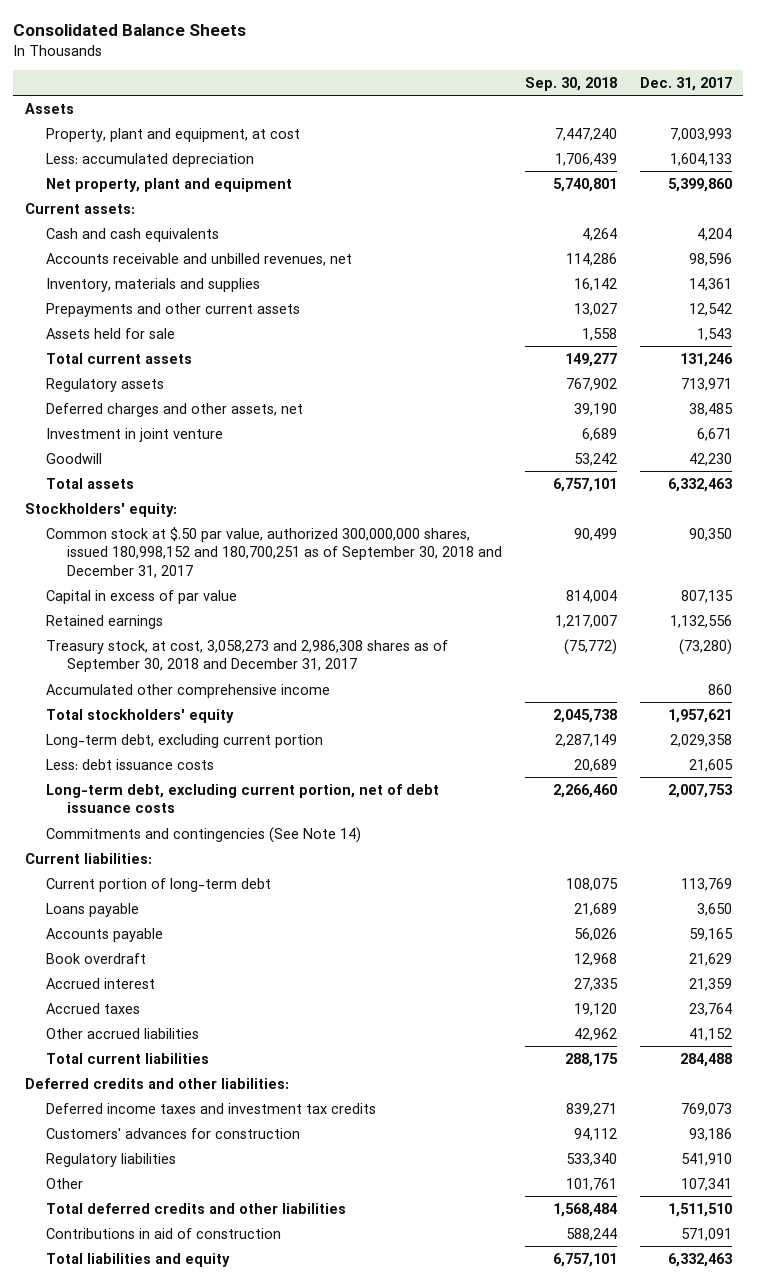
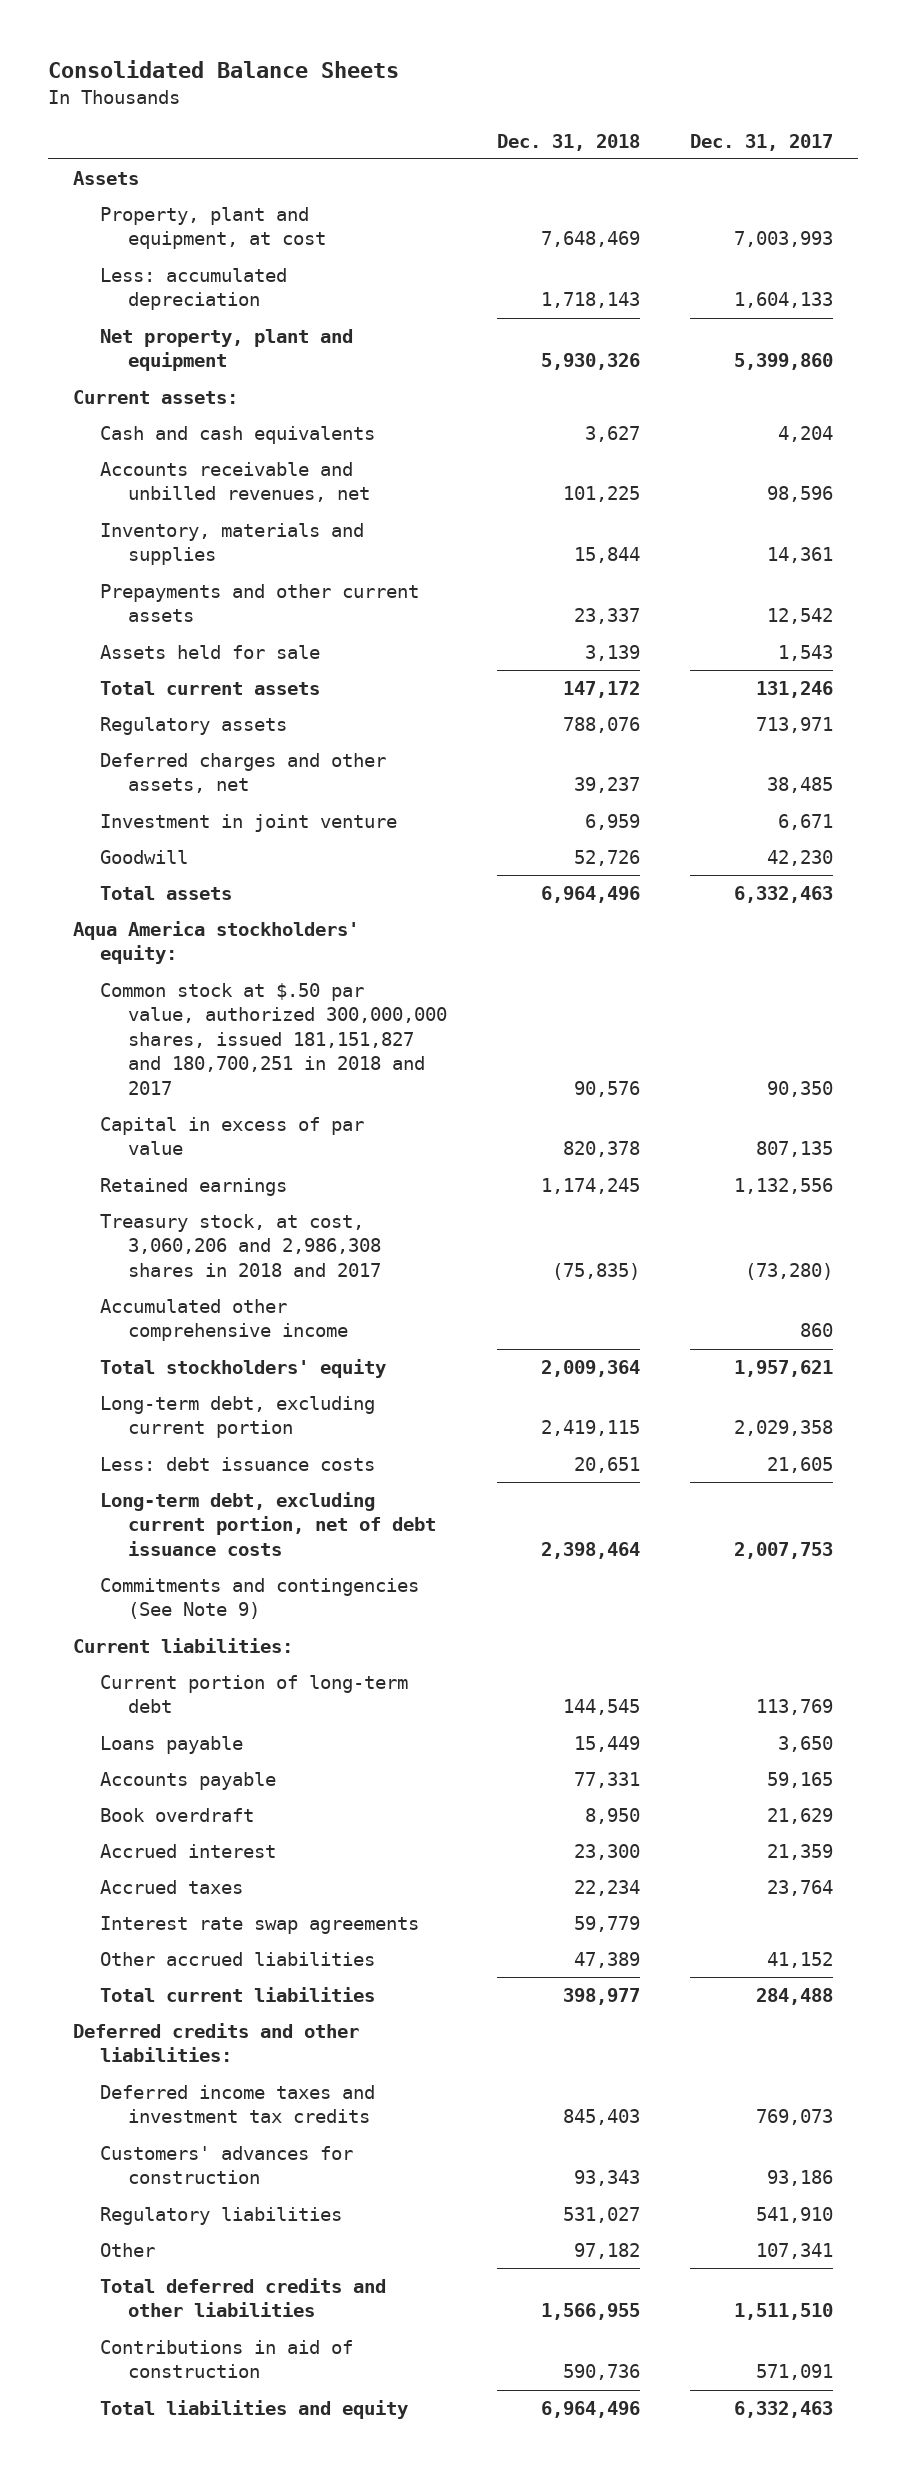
[524,76,617,91] Sep. 30, 2018 -> none
none -> [496,133,640,151] Dec. 31, 2018
[25,502,178,517] Stockholders' equity: -> [73,921,360,965] Aqua America stockholders' equity:
[45,526,502,578] Common stock at $.50 par value, authorized 300,000,000 shares, issued 180,998,152 and 180,700,251 as of September 30, 2018 and December 31, 2017 -> [100,983,447,1095] Common stock at $.50 par value, authorized 300,000,000 shares, issued 181,151,827 and 180,700,251 in 2018 and 2017
[45,639,448,673] Treasury stock, at cost, 3,058,273 and 2,986,308 shares as of September 30, 2018 and December 31, 2017 -> [100,1214,381,1277] Treasury stock, at cost, 3,060,206 and 2,986,308 shares in 2018 and 2017
[45,826,361,843] Commitments and contingencies (See Note 14) -> [100,1578,420,1620] Commitments and contingencies (See Note 9)
none -> [100,1916,420,1935] Interest rate swap agreements

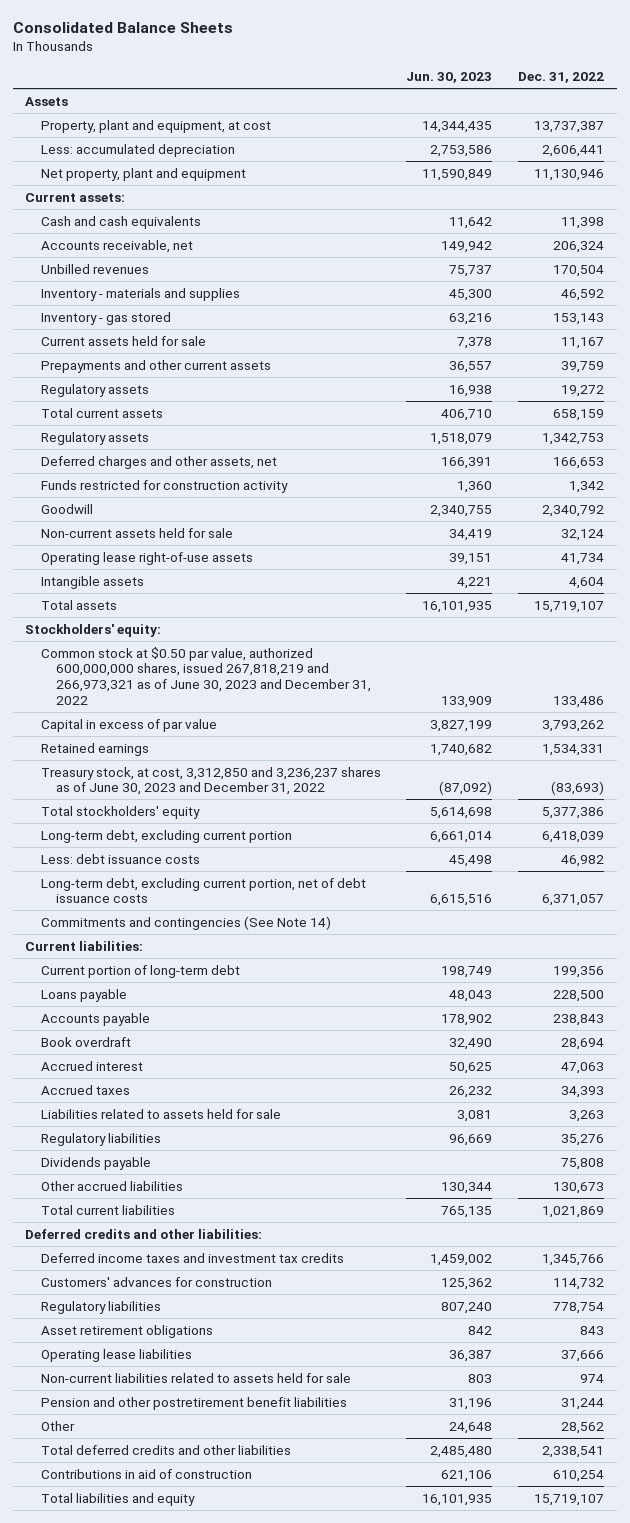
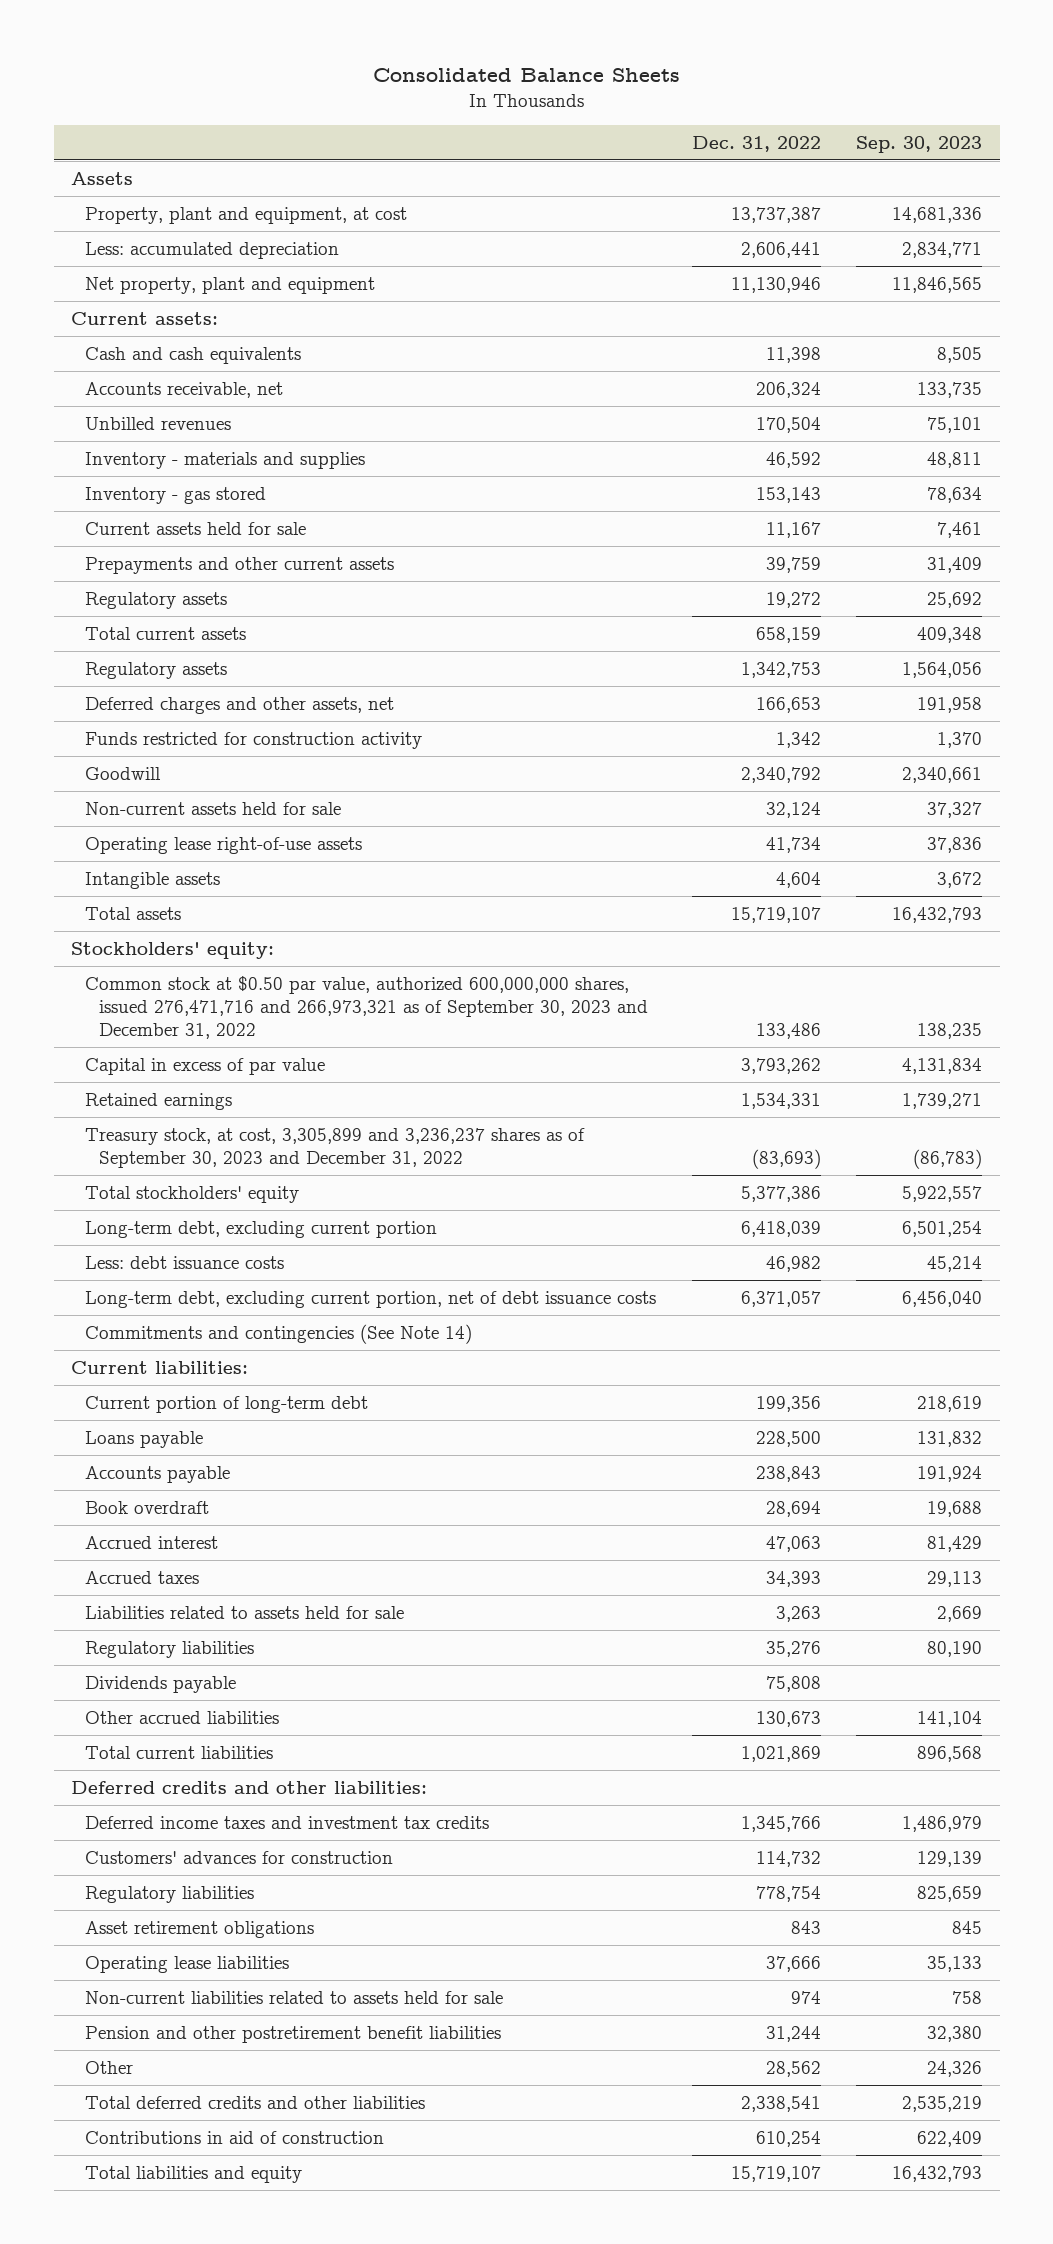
[406,72,493,84] Jun. 30, 2023 -> none
none -> [855,135,982,153] Sep. 30, 2023
[40,646,371,706] Common stock at $0.50 par value, authorized 600,000,000 shares, issued 267,818,219 and 266,973,321 as of June 30, 2023 and December 31, 2022 -> [85,975,649,1039] Common stock at $0.50 par value, authorized 600,000,000 shares, issued 276,471,716 and 266,973,321 as of September 30, 2023 and December 31, 2022
[40,766,381,796] Treasury stock, at cost, 3,312,850 and 3,236,237 shares as of June 30, 2023 and December 31, 2022 -> [85,1127,586,1168] Treasury stock, at cost, 3,305,899 and 3,236,237 shares as of September 30, 2023 and December 31, 2022

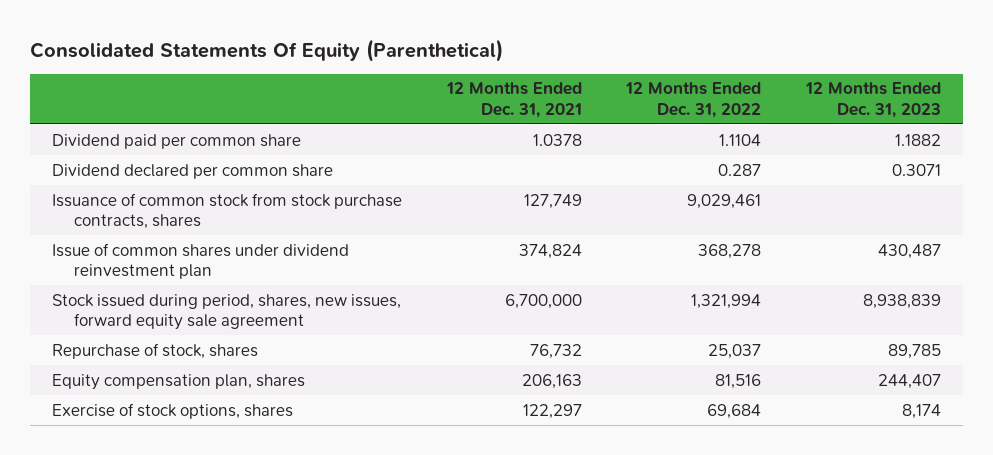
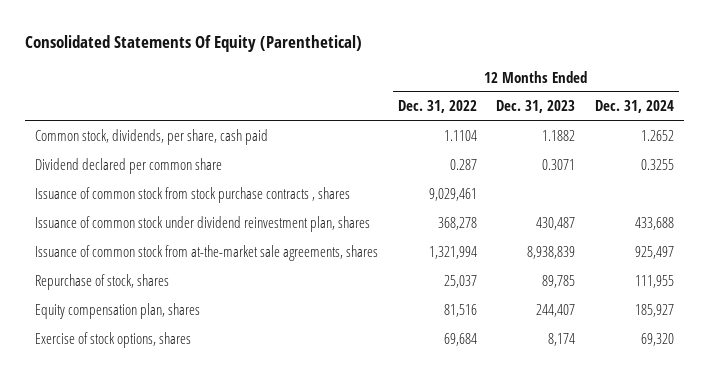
[445,82,582,118] 12 Months Ended Dec. 31, 2021 -> none
none -> [595,100,675,114] Dec. 31, 2024
[52,133,302,149] Dividend paid per common share -> [34,128,268,145] Common stock, dividends, per share, cash paid
[52,192,403,230] Issuance of common stock from stock purchase contracts, shares -> [34,186,350,203] Issuance of common stock from stock purchase contracts , shares
[52,242,350,280] Issue of common shares under dividend reinvestment plan -> [34,215,370,232] Issuance of common stock under dividend reinvestment plan, shares
[52,293,402,331] Stock issued during period, shares, new issues, forward equity sale agreement -> [34,244,378,261] Issuance of common stock from at-the-market sale agreements, shares

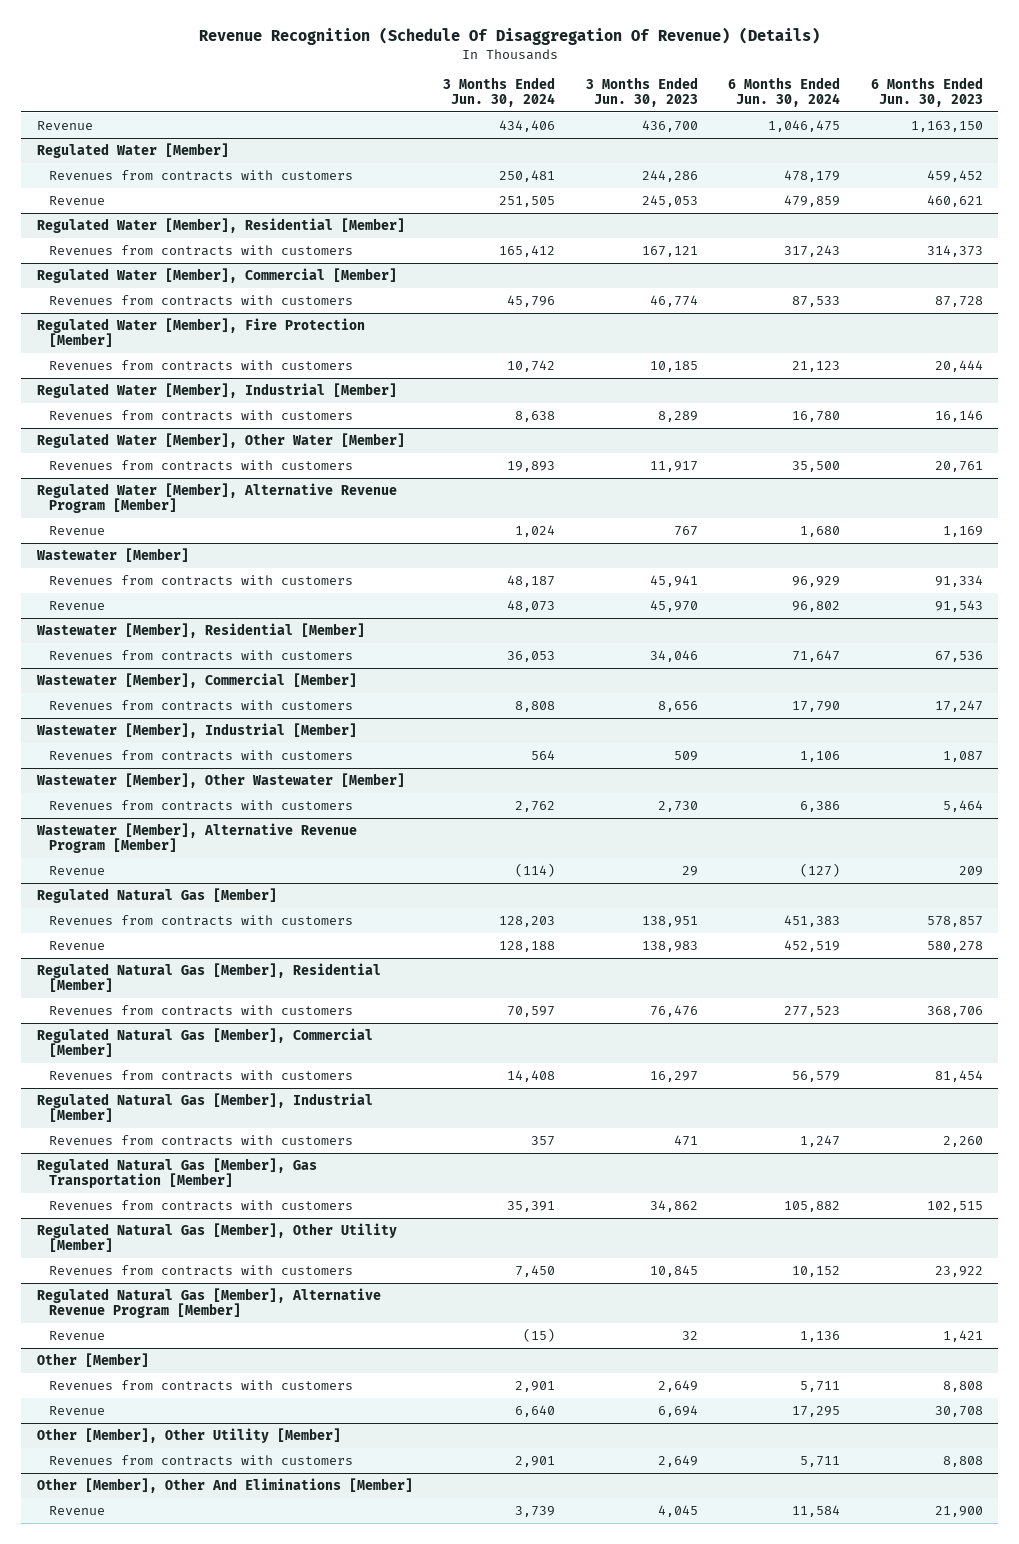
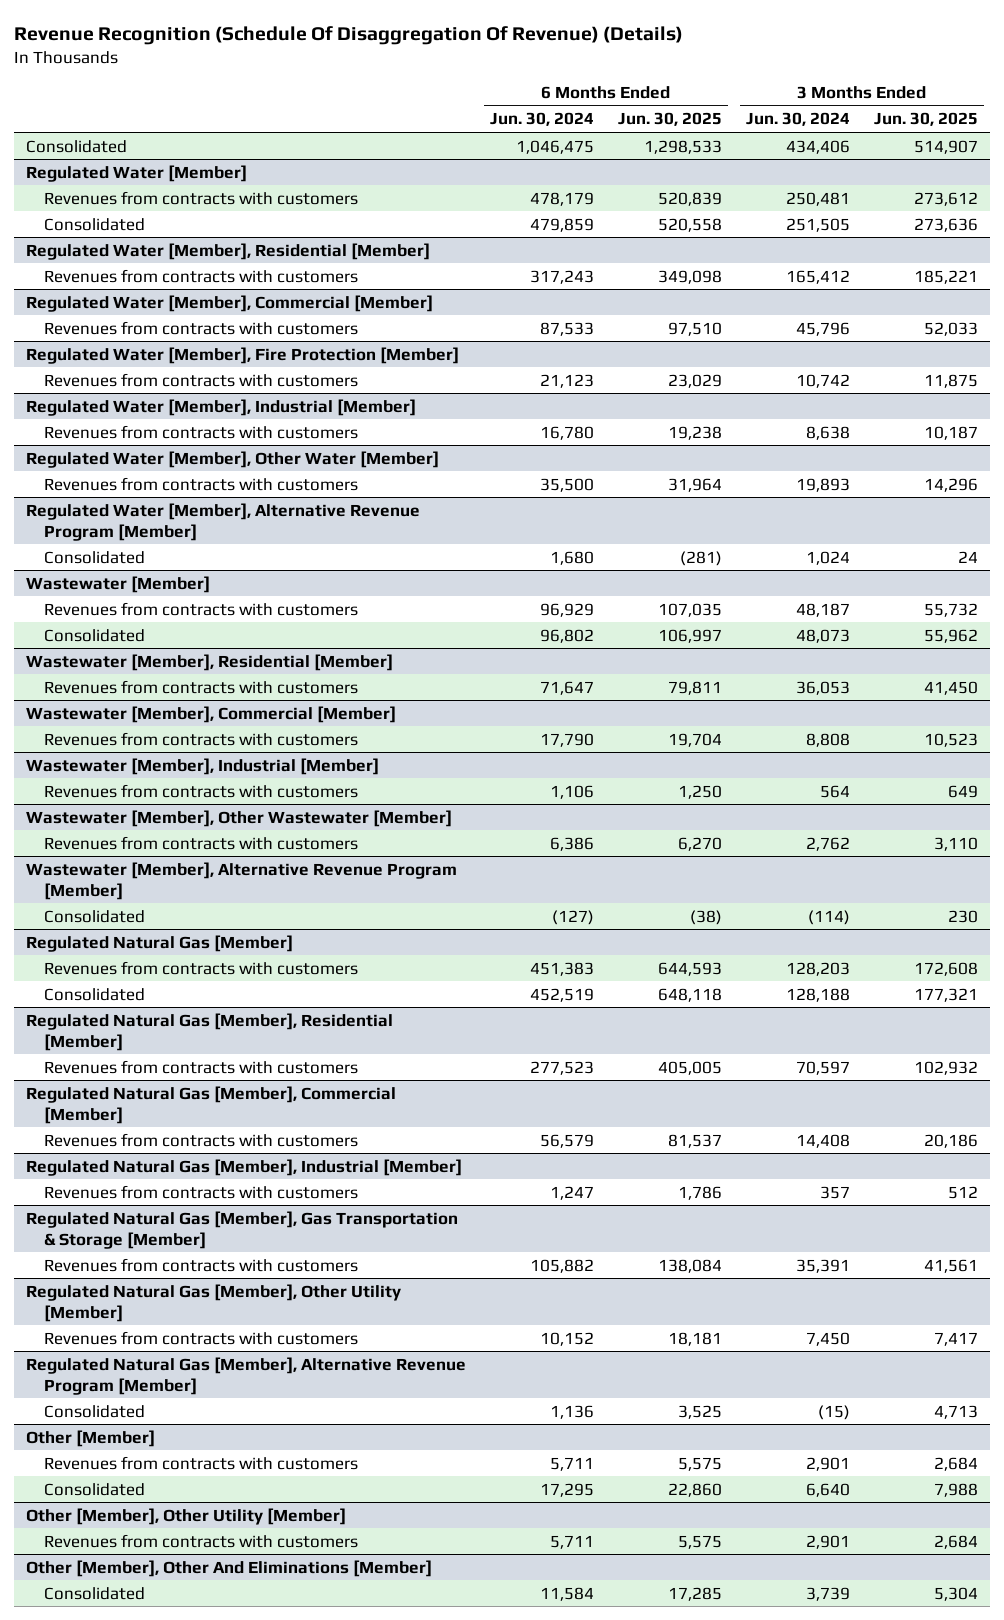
[585,76,698,107] 3 Months Ended Jun. 30, 2023 -> none
[870,76,983,107] 6 Months Ended Jun. 30, 2023 -> none
none -> [617,112,722,127] Jun. 30, 2025
none -> [873,112,978,127] Jun. 30, 2025
[36,120,93,130] Revenue -> [25,139,127,153] Consolidated
[48,195,105,205] Revenue -> [44,217,146,231] Consolidated
[48,525,105,535] Revenue -> [44,550,146,564] Consolidated
[48,600,105,610] Revenue -> [44,628,146,642] Consolidated
[48,865,105,875] Revenue -> [44,909,146,923] Consolidated
[48,940,105,950] Revenue -> [44,987,146,1001] Consolidated
[36,1157,317,1189] Regulated Natural Gas [Member], Gas Transportation [Member] -> [25,1210,458,1249] Regulated Natural Gas [Member], Gas Transportation & Storage [Member]
[48,1330,105,1340] Revenue -> [44,1404,146,1418] Consolidated
[48,1405,105,1415] Revenue -> [44,1482,146,1496] Consolidated
[48,1505,105,1515] Revenue -> [44,1586,146,1600] Consolidated

